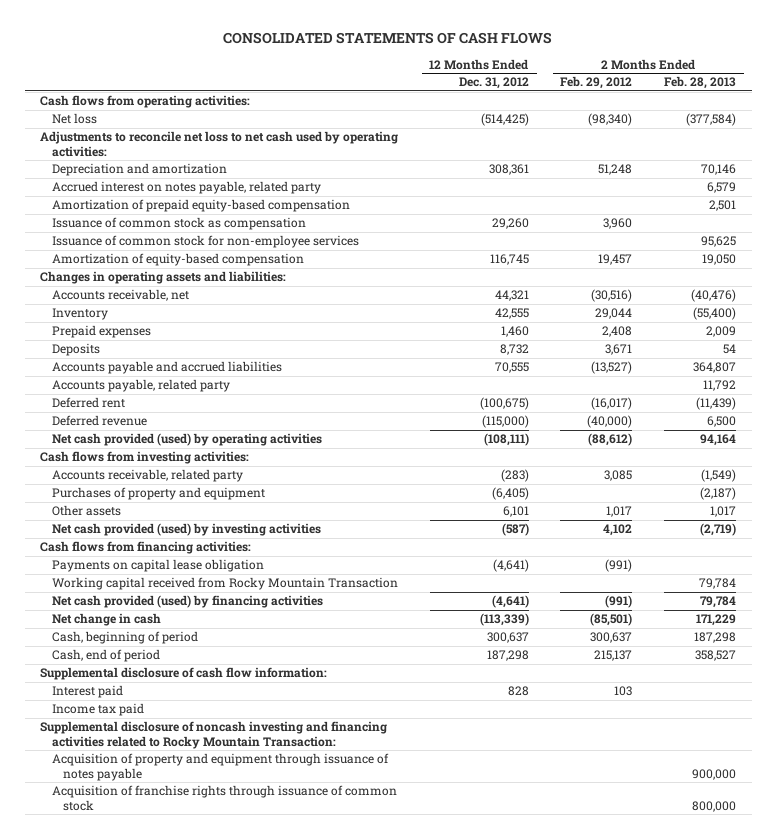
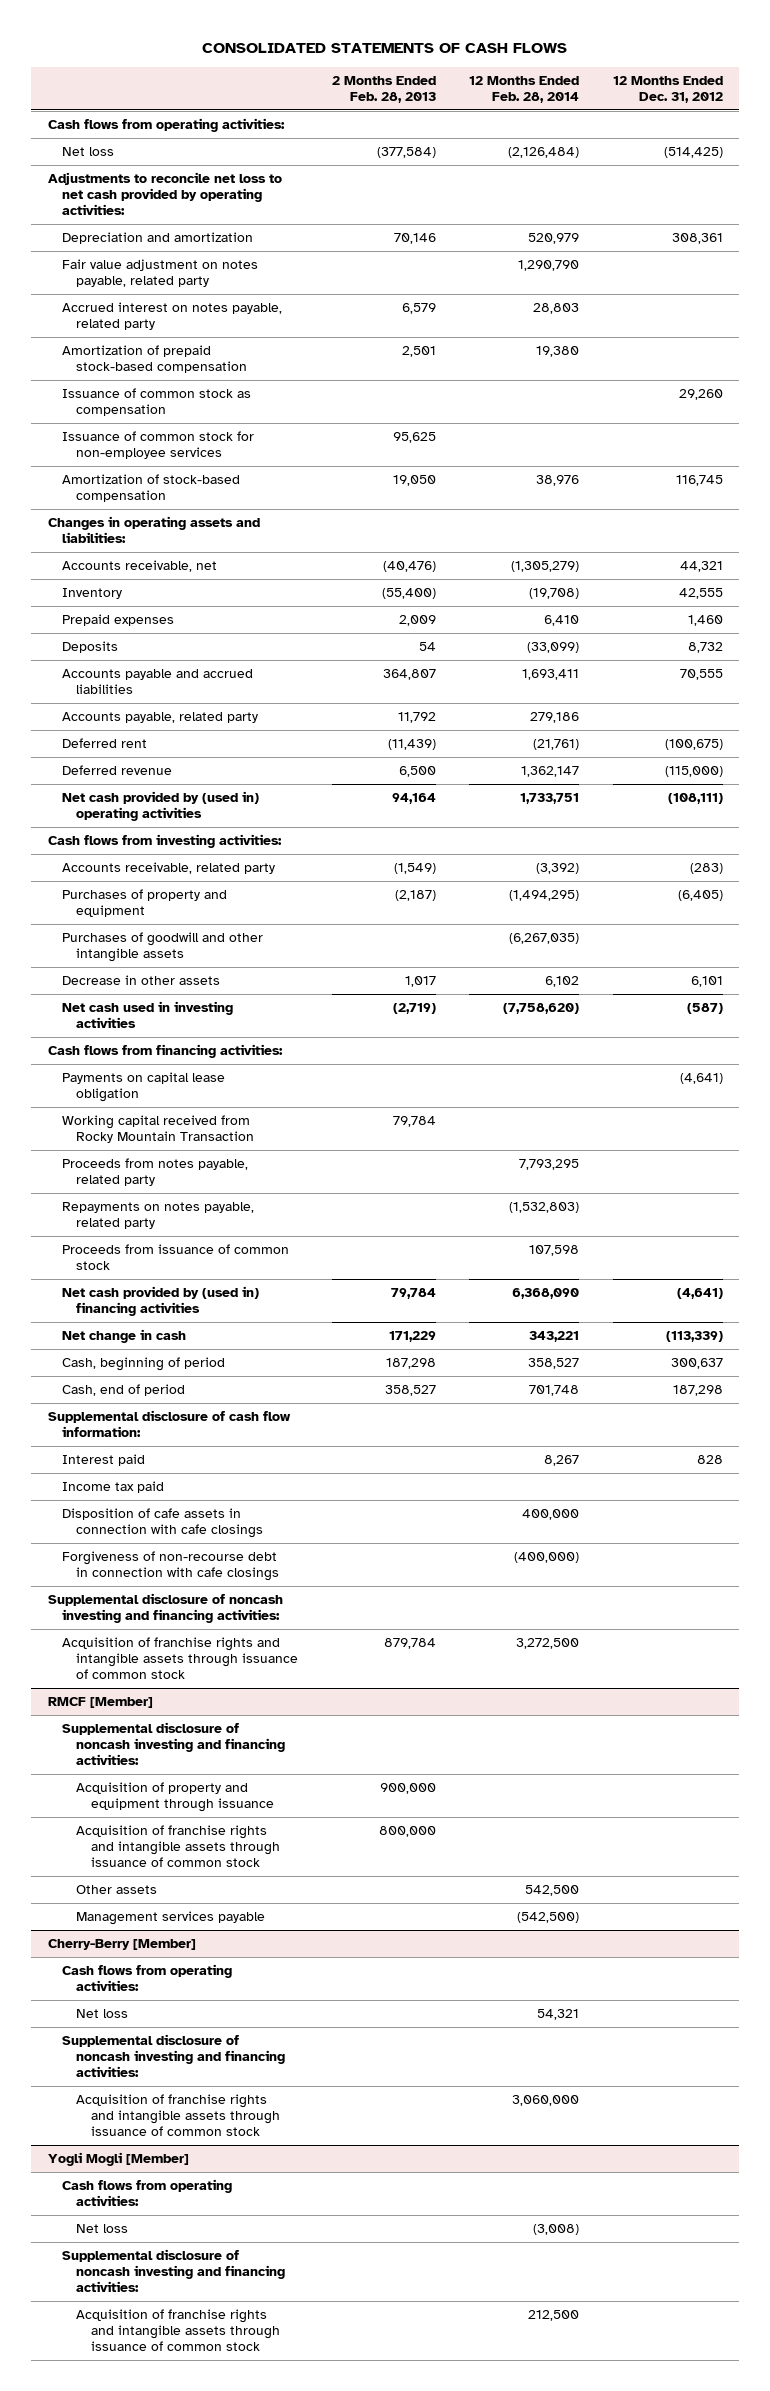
[560,76,633,90] Feb. 29, 2012 -> none
none -> [469,75,580,103] 12 Months Ended Feb. 28, 2014
[40,131,399,157] Adjustments to reconcile net loss to net cash used by operating activities: -> [47,172,282,216] Adjustments to reconcile net loss to net cash provided by operating activities:
none -> [62,259,259,288] Fair value adjustment on notes payable, related party
[51,199,350,213] Amortization of prepaid equity-based compensation -> [62,345,248,374] Amortization of prepaid stock-based compensation
[51,253,304,267] Amortization of equity-based compensation -> [62,474,241,503] Amortization of stock-based compensation
[51,433,322,447] Net cash provided (used) by operating activities -> [62,791,260,822] Net cash provided by (used in) operating activities
none -> [62,932,264,963] Purchases of goodwill and other intangible assets
[51,505,121,517] Other assets -> [62,975,221,986] Decrease in other assets
[51,523,321,537] Net cash provided (used) by investing activities -> [62,1001,234,1029] Net cash used in investing activities
none -> [62,1158,249,1187] Proceeds from notes payable, related party
none -> [62,1202,255,1230] Repayments on notes payable, related party
none -> [62,1244,290,1271] Proceeds from issuance of common stock
[51,595,323,609] Net cash provided (used) by financing activities -> [62,1286,260,1317] Net cash provided by (used in) financing activities
none -> [62,1508,264,1539] Disposition of cafe assets in connection with cafe closings
none -> [62,1551,280,1582] Forgiveness of non-recourse debt in connection with cafe closings
[40,721,388,749] Supplemental disclosure of noncash investing and financing activities related to Rocky Mountain Transaction: -> [47,1593,283,1624] Supplemental disclosure of noncash investing and financing activities:
none -> [62,1637,299,1680] Acquisition of franchise rights and intangible assets through issuance of common stock
none -> [47,1697,153,1709] RMCF [Member]
none -> [62,1722,286,1766] Supplemental disclosure of noncash investing and financing activities:
[51,753,389,781] Acquisition of property and equipment through issuance of notes payable -> [76,1782,274,1813] Acquisition of property and equipment through issuance
[51,785,397,811] Acquisition of franchise rights through issuance of common stock -> [76,1825,280,1868] Acquisition of franchise rights and intangible assets through issuance of common stock
none -> [76,1885,158,1895] Other assets
none -> [76,1911,266,1926] Management services payable
none -> [47,1939,196,1951] Cherry-Berry [Member]
none -> [62,1964,233,1992] Cash flows from operating activities:
none -> [76,2009,129,2019] Net loss
none -> [62,2034,286,2078] Supplemental disclosure of noncash investing and financing activities:
none -> [76,2094,280,2137] Acquisition of franchise rights and intangible assets through issuance of common stock
none -> [47,2152,189,2167] Yogli Mogli [Member]
none -> [62,2179,233,2207] Cash flows from operating activities:
none -> [76,2224,129,2234] Net loss
none -> [62,2249,286,2293] Supplemental disclosure of noncash investing and financing activities:
none -> [76,2309,280,2352] Acquisition of franchise rights and intangible assets through issuance of common stock

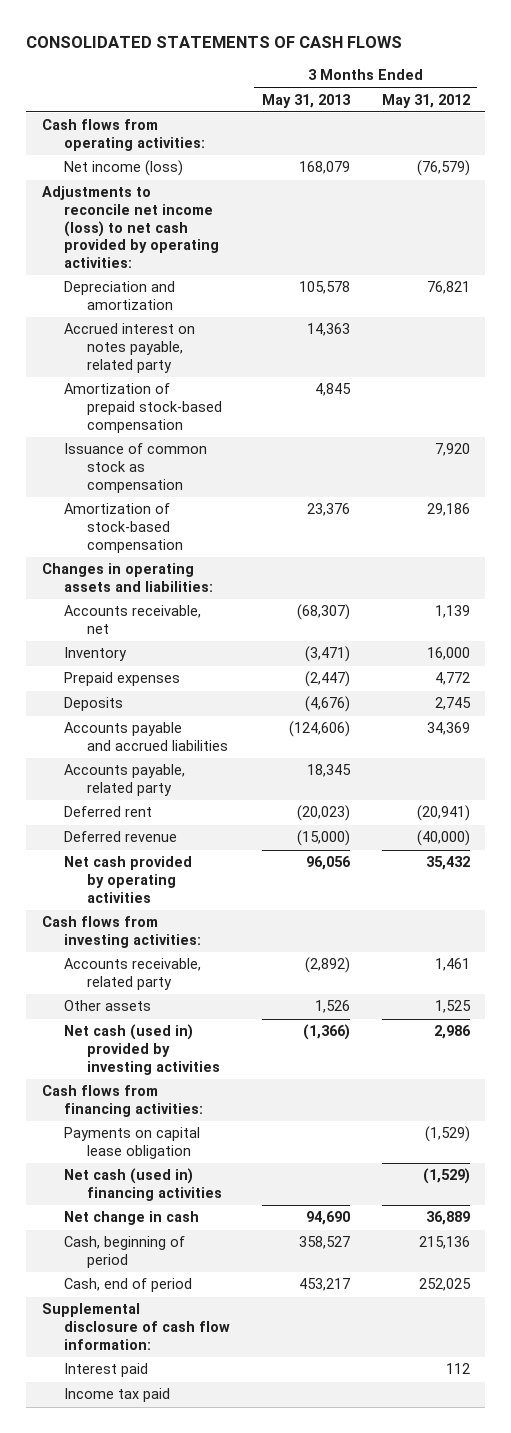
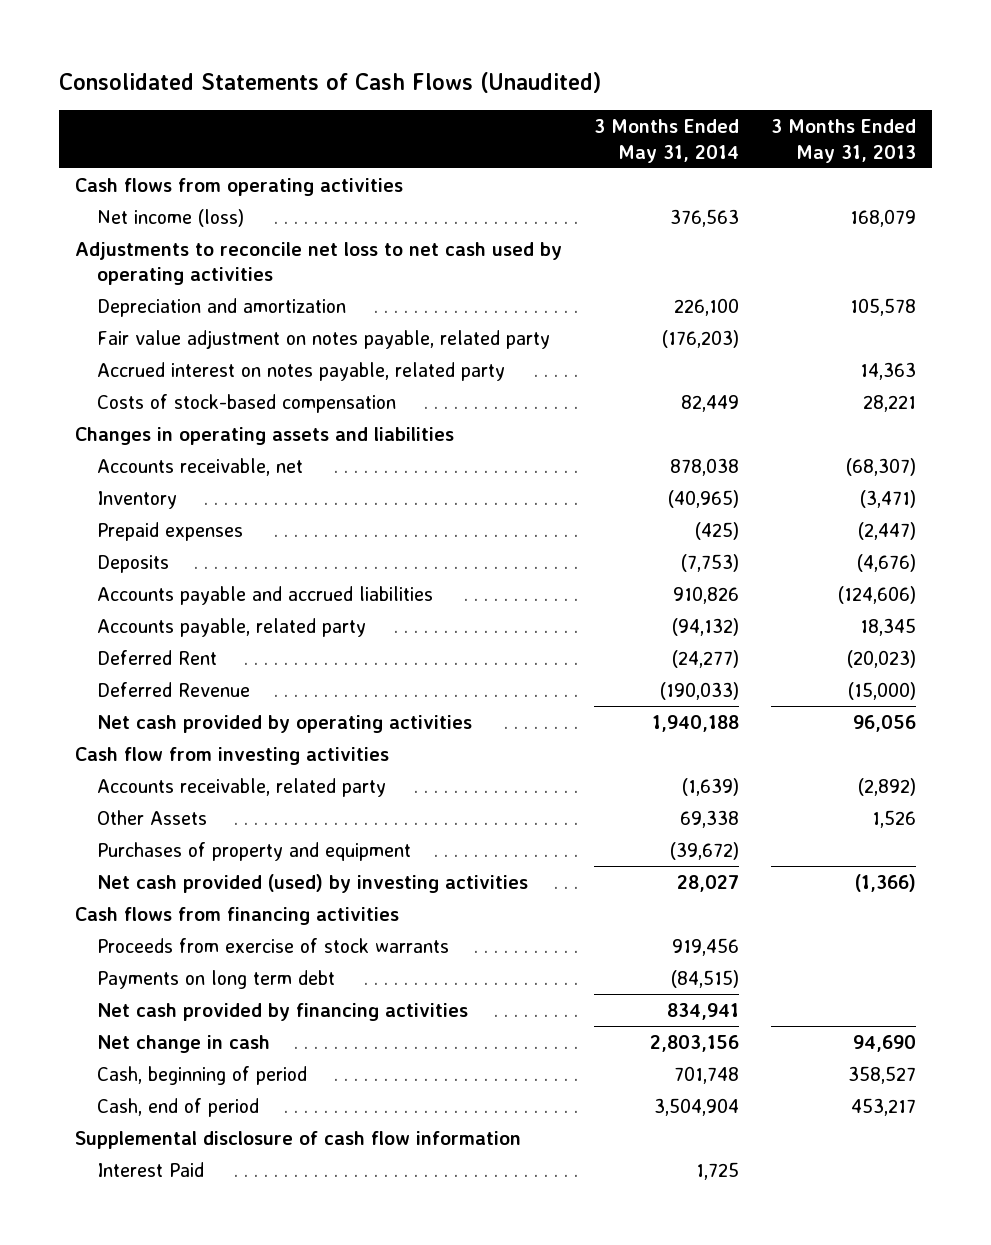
[25,36,402,49] CONSOLIDATED STATEMENTS OF CASH FLOWS -> [58,72,601,94] Consolidated Statements of Cash Flows (Unaudited)
[381,93,470,108] May 31, 2012 -> none
none -> [593,119,739,163] 3 Months Ended May 31, 2014
[41,119,206,151] Cash flows from operating activities: -> [74,177,403,196] Cash flows from operating activities
[41,186,220,268] Adjustments to reconcile net income (loss) to net cash provided by operating activities: -> [74,241,562,286] Adjustments to reconcile net loss to net cash used by operating activities
none -> [96,329,550,349] Fair value adjustment on notes payable, related party
[64,383,223,433] Amortization of prepaid stock-based compensation -> none
[64,443,208,493] Issuance of common stock as compensation -> none
[64,503,184,553] Amortization of stock-based compensation -> [96,393,396,413] Costs of stock-based compensation
[306,503,350,517] 23,376 -> [862,394,916,412] 28,221
[41,563,214,592] Changes in operating assets and liabilities: -> [74,426,454,445] Changes in operating assets and liabilities
[64,806,153,818] Deferred rent -> [96,649,217,665] Deferred Rent
[64,831,178,843] Deferred revenue -> [96,681,250,697] Deferred Revenue
[41,916,202,948] Cash flows from investing activities: -> [74,746,389,765] Cash flow from investing activities
[64,1127,201,1159] Payments on capital lease obligation -> none
[64,1000,152,1012] Other assets -> [96,809,207,825] Other Assets
none -> [96,841,411,861] Purchases of property and equipment
[64,1024,221,1075] Net cash (used in) provided by investing activities -> [96,873,528,893] Net cash provided (used) by investing activities
[41,1085,204,1117] Cash flows from financing activities: -> [74,906,399,925] Cash flows from financing activities
none -> [96,937,449,953] Proceeds from exercise of stock warrants
none -> [96,969,335,989] Payments on long term debt
[64,1168,223,1201] Net cash (used in) financing activities -> [96,1002,468,1021] Net cash provided by financing activities
[64,1388,171,1403] Income tax paid -> none
[41,1303,231,1350] Supplemental disclosure of cash flow information: -> [74,1130,521,1149] Supplemental disclosure of cash flow information
[64,1363,149,1378] Interest paid -> [96,1161,204,1177] Interest Paid

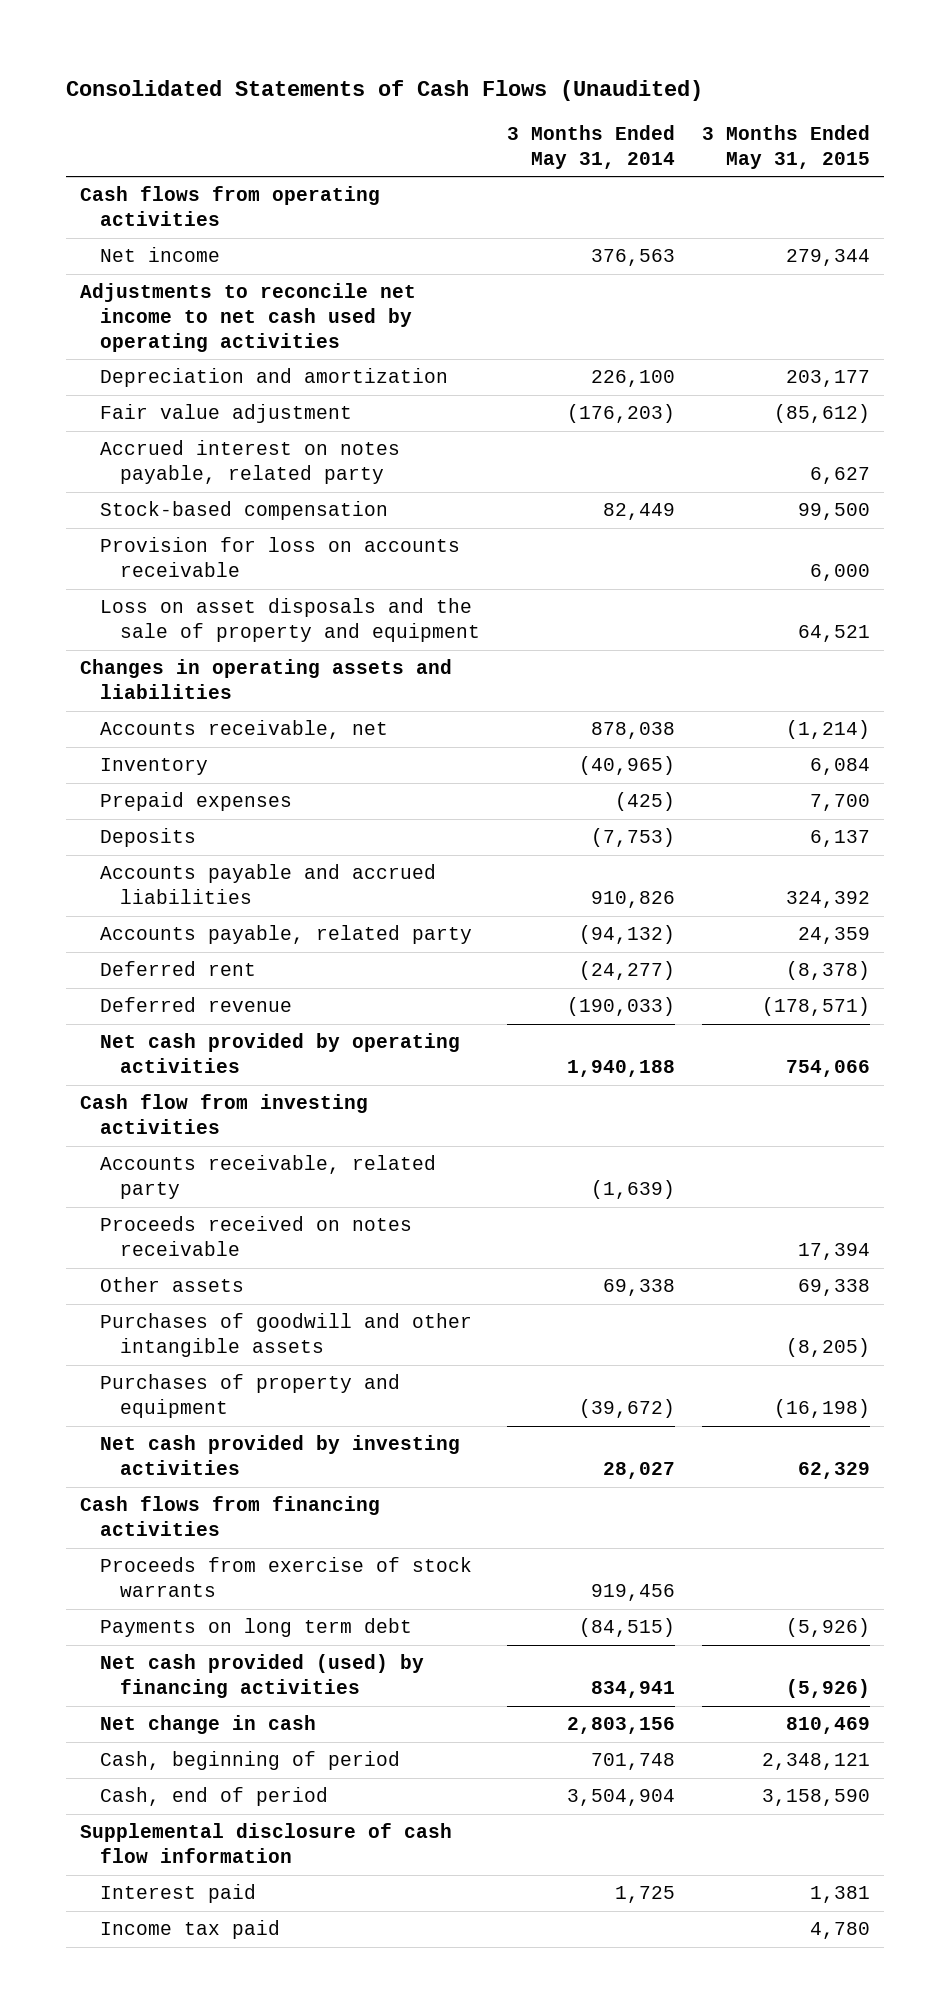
[770,119,916,163] 3 Months Ended May 31, 2013 -> none
none -> [702,124,871,169] 3 Months Ended May 31, 2015
[96,208,244,227] Net income (loss) -> [100,247,221,263] Net income
[74,241,562,286] Adjustments to reconcile net loss to net cash used by operating activities -> [79,283,416,352] Adjustments to reconcile net income to net cash used by operating activities
[96,329,550,349] Fair value adjustment on notes payable, related party -> [100,404,353,424] Fair value adjustment
[96,393,396,413] Costs of stock-based compensation -> [100,501,389,521] Stock-based compensation
none -> [100,537,461,578] Provision for loss on accounts receivable
none -> [100,598,481,643] Loss on asset disposals and the sale of property and equipment
[96,649,217,665] Deferred Rent -> [100,961,257,977] Deferred rent
[96,681,250,697] Deferred Revenue -> [100,997,293,1013] Deferred revenue
none -> [100,1216,413,1257] Proceeds received on notes receivable
[96,809,207,825] Other Assets -> [100,1277,245,1293] Other assets
none -> [100,1313,473,1358] Purchases of goodwill and other intangible assets
[96,873,528,893] Net cash provided (used) by investing activities -> [100,1435,461,1476] Net cash provided by investing activities
[96,1002,468,1021] Net cash provided by financing activities -> [100,1654,425,1699] Net cash provided (used) by financing activities
[96,1161,204,1177] Interest Paid -> [100,1884,257,1904] Interest paid
none -> [100,1920,281,1940] Income tax paid

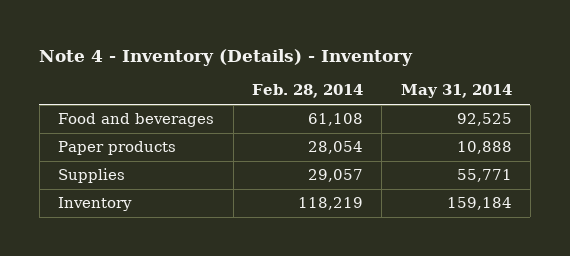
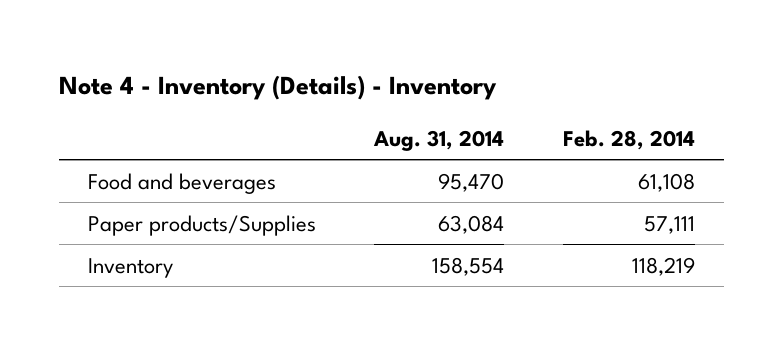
[400,84,512,99] May 31, 2014 -> none
none -> [373,129,505,151] Aug. 31, 2014
[58,141,177,156] Paper products -> none
[58,168,126,184] Supplies -> [88,214,317,236] Paper products/Supplies
[307,169,363,183] 29,057 -> [643,215,695,234] 57,111

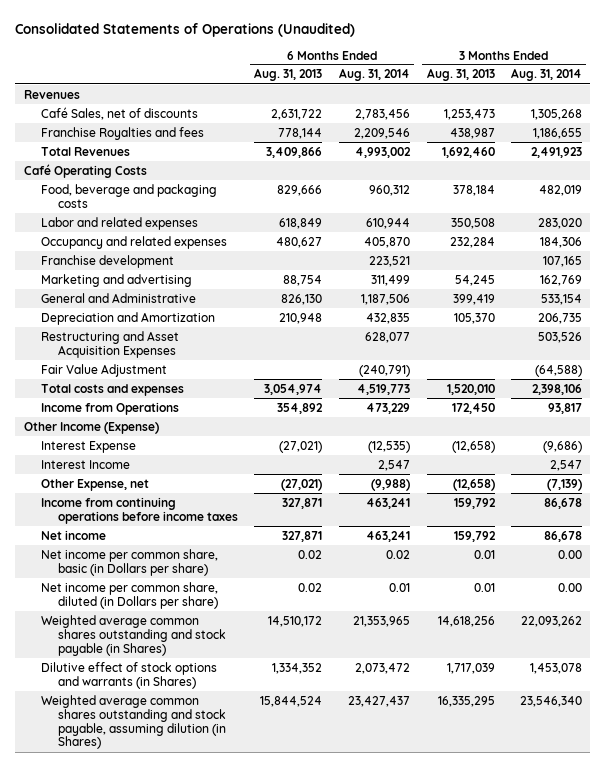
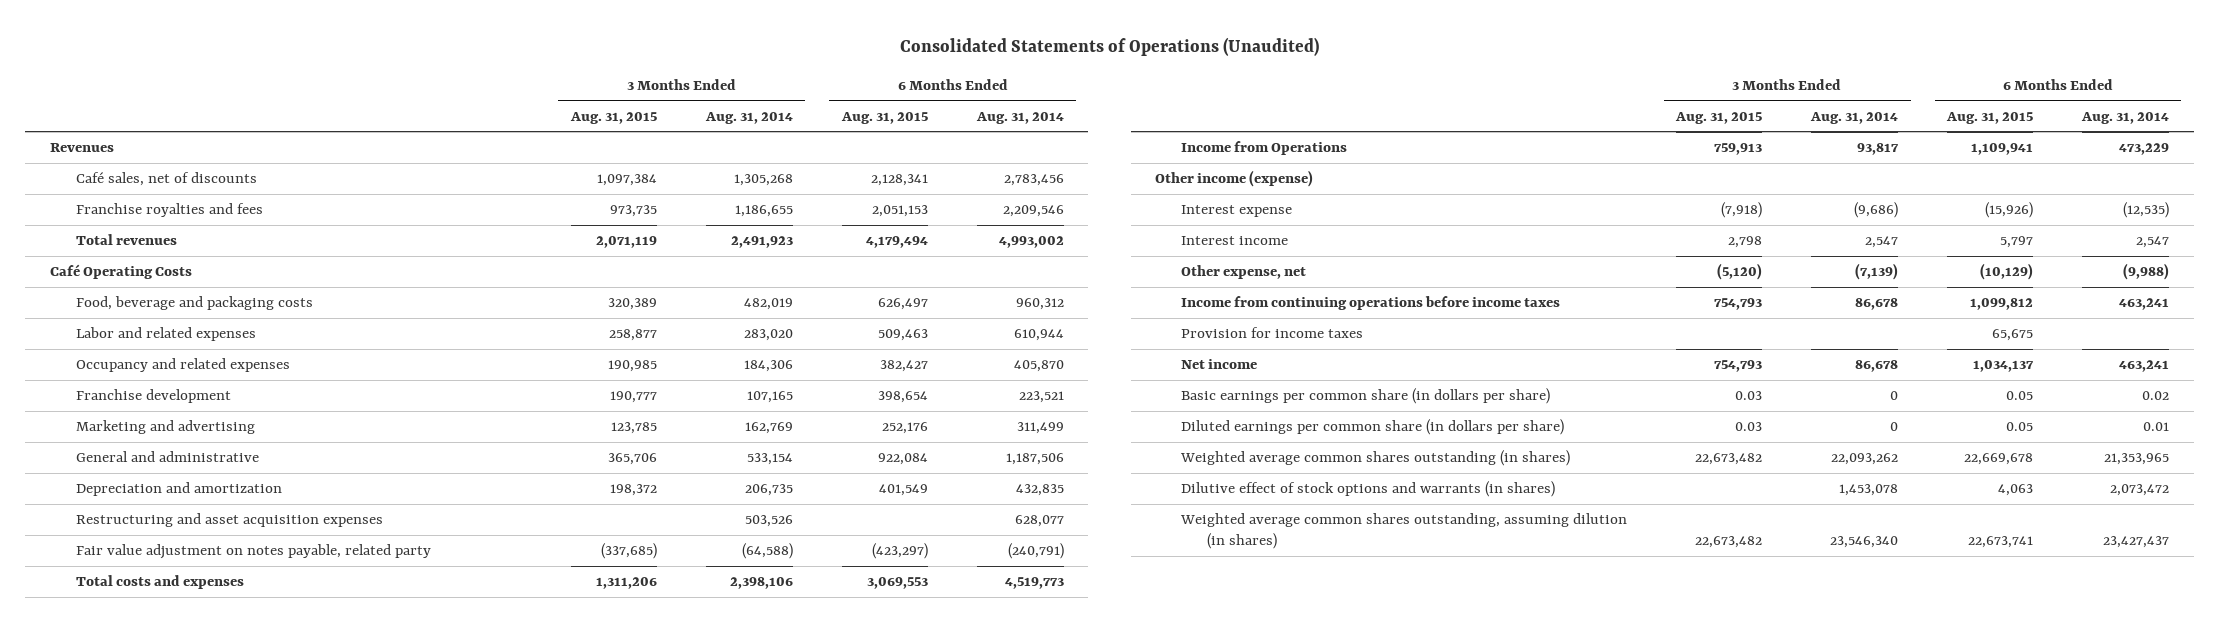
[254,68,323,82] Aug. 31, 2013 -> none
[426,68,495,82] Aug. 31, 2013 -> none
none -> [569,111,657,124] Aug. 31, 2015
none -> [840,111,928,124] Aug. 31, 2015
[40,106,198,120] Café Sales, net of discounts -> [75,172,257,187] Café sales, net of discounts
[40,126,204,140] Franchise Royalties and fees -> [75,203,263,218] Franchise royalties and fees
[40,146,130,156] Total Revenues -> [75,234,177,246] Total revenues
[40,292,196,303] General and Administrative -> [75,451,259,463] General and administrative
[40,311,215,325] Depreciation and Amortization -> [75,482,282,497] Depreciation and amortization
[40,330,179,358] Restructuring and Asset Acquisition Expenses -> [75,513,383,528] Restructuring and asset acquisition expenses
[40,363,167,377] Fair Value Adjustment -> [75,544,431,560] Fair value adjustment on notes payable, related party
[23,421,159,434] Other Income (Expense) -> [1155,170,1314,188] Other income (expense)
[40,440,136,453] Interest Expense -> [1181,205,1293,218] Interest expense
[40,459,130,469] Interest Income -> [1181,236,1289,246] Interest income
[40,478,149,491] Other Expense, net -> [1181,265,1307,280] Other expense, net
none -> [1181,327,1364,339] Provision for income taxes
[40,548,218,576] Net income per common share, basic (in Dollars per share) -> [1181,388,1551,405] Basic earnings per common share (in dollars per share)
[558,549,583,559] 0.00 -> [1890,391,1899,401] 0
[40,581,218,609] Net income per common share, diluted (in Dollars per share) -> [1181,419,1565,436] Diluted earnings per common share (in dollars per share)
[558,582,583,592] 0.00 -> [1890,422,1899,432] 0
[40,614,226,656] Weighted average common shares outstanding and stock payable (in Shares) -> [1180,450,1571,467] Weighted average common shares outstanding (in shares)
[40,661,217,689] Dilutive effect of stock options and warrants (in Shares) -> [1181,481,1556,498] Dilutive effect of stock options and warrants (in shares)
[40,694,226,750] Weighted average common shares outstanding and stock payable, assuming dilution (in Shares) -> [1180,513,1628,550] Weighted average common shares outstanding, assuming dilution (in shares)

